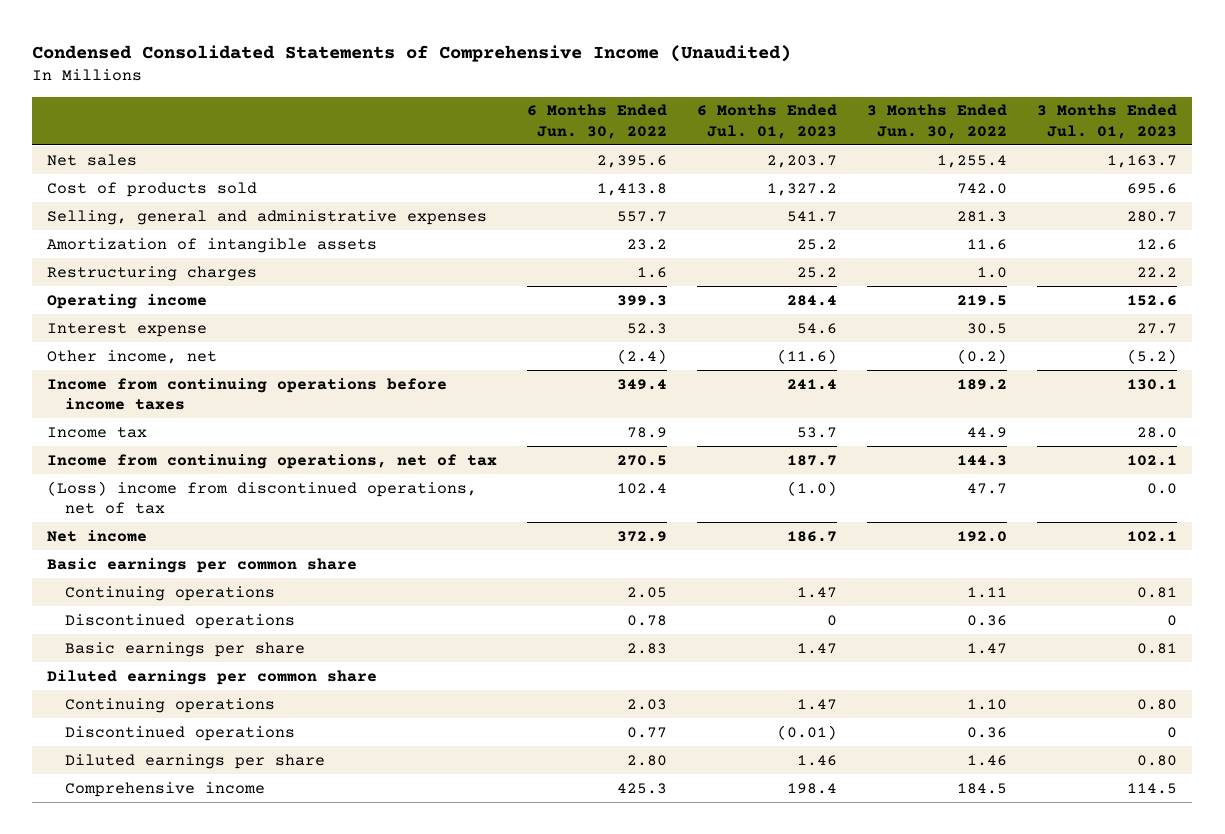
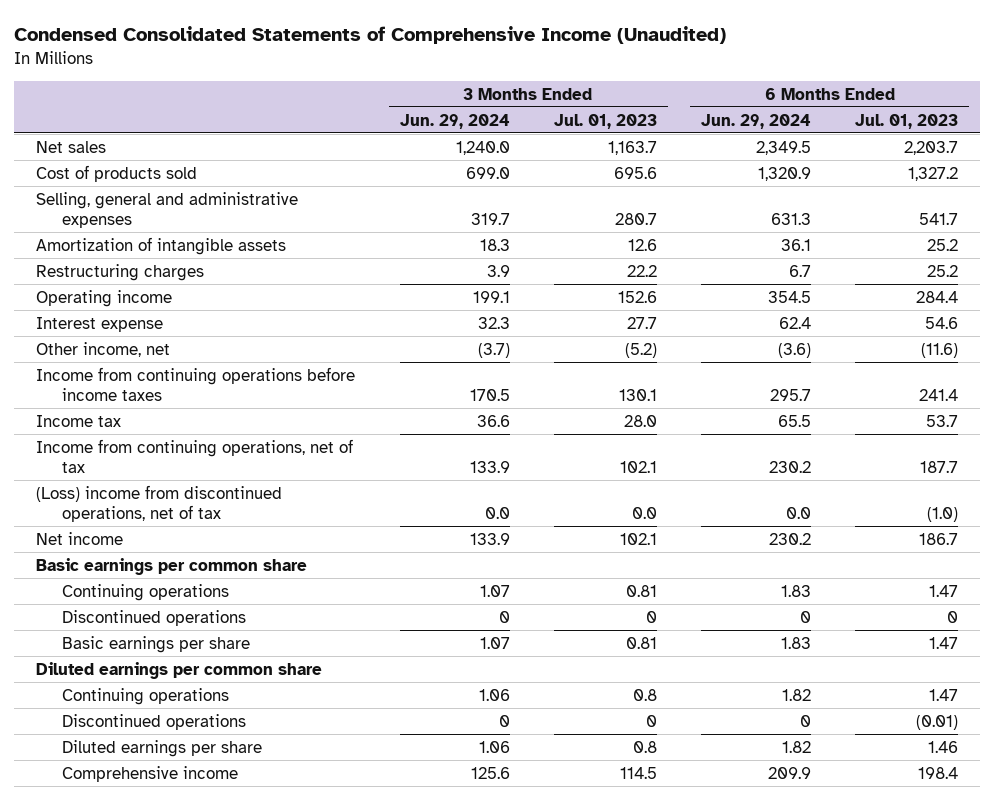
[527,104,668,139] 6 Months Ended Jun. 30, 2022 -> none
[867,104,1008,139] 3 Months Ended Jun. 30, 2022 -> none
none -> [399,113,510,129] Jun. 29, 2024
none -> [701,113,812,129] Jun. 29, 2024
[1137,698,1178,710] 0.80 -> [632,688,657,701] 0.8
[1137,754,1178,766] 0.80 -> [632,740,657,753] 0.8

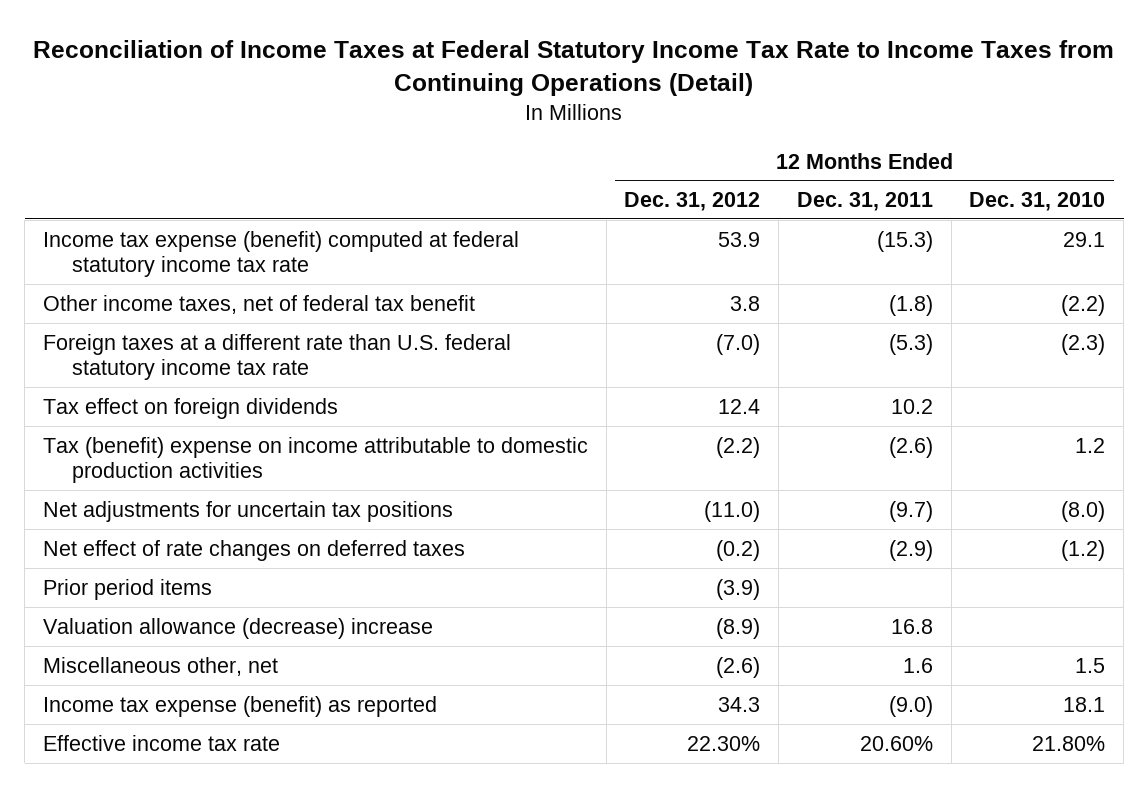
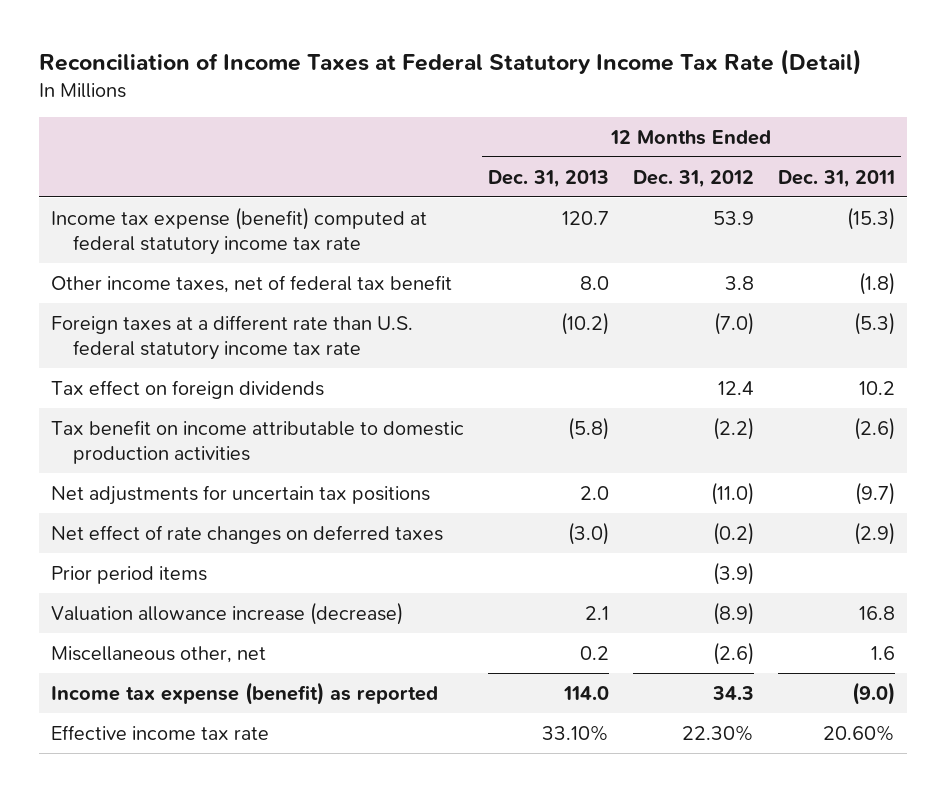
[33,39,1115,97] Reconciliation of Income Taxes at Federal Statutory Income Tax Rate to Income Taxes from Continuing Operations (Detail) -> [38,48,862,75] Reconciliation of Income Taxes at Federal Statutory Income Tax Rate (Detail)
[969,192,1106,212] Dec. 31, 2010 -> none
none -> [487,169,609,188] Dec. 31, 2013
[42,436,588,483] Tax (benefit) expense on income attributable to domestic production activities -> [50,419,464,465] Tax benefit on income attributable to domestic production activities
[42,617,433,639] Valuation allowance (decrease) increase -> [50,601,403,625] Valuation allowance increase (decrease)

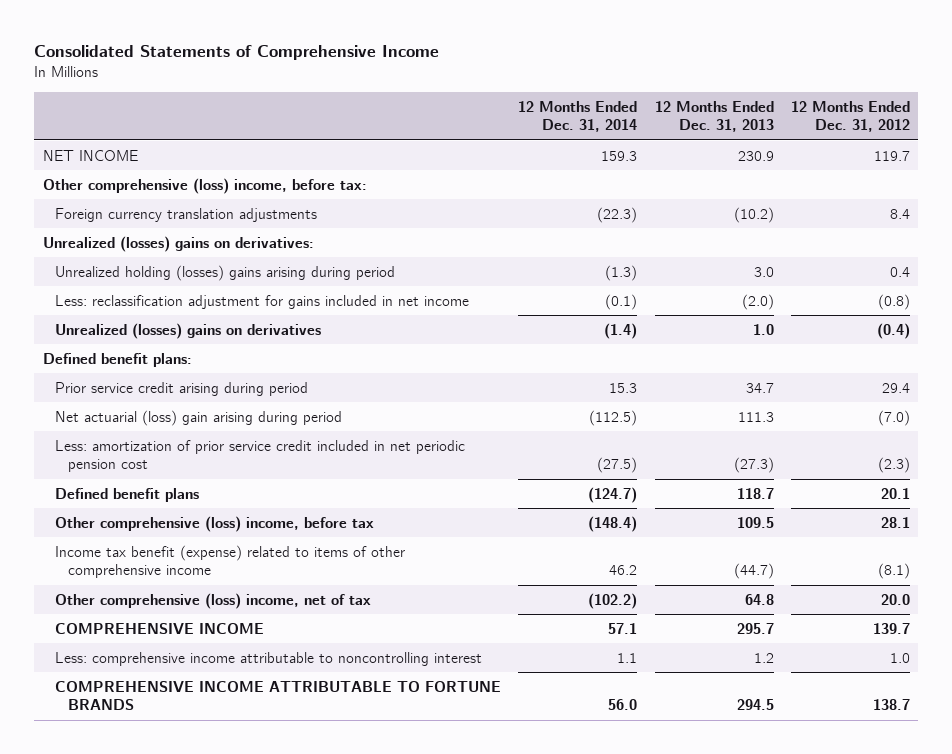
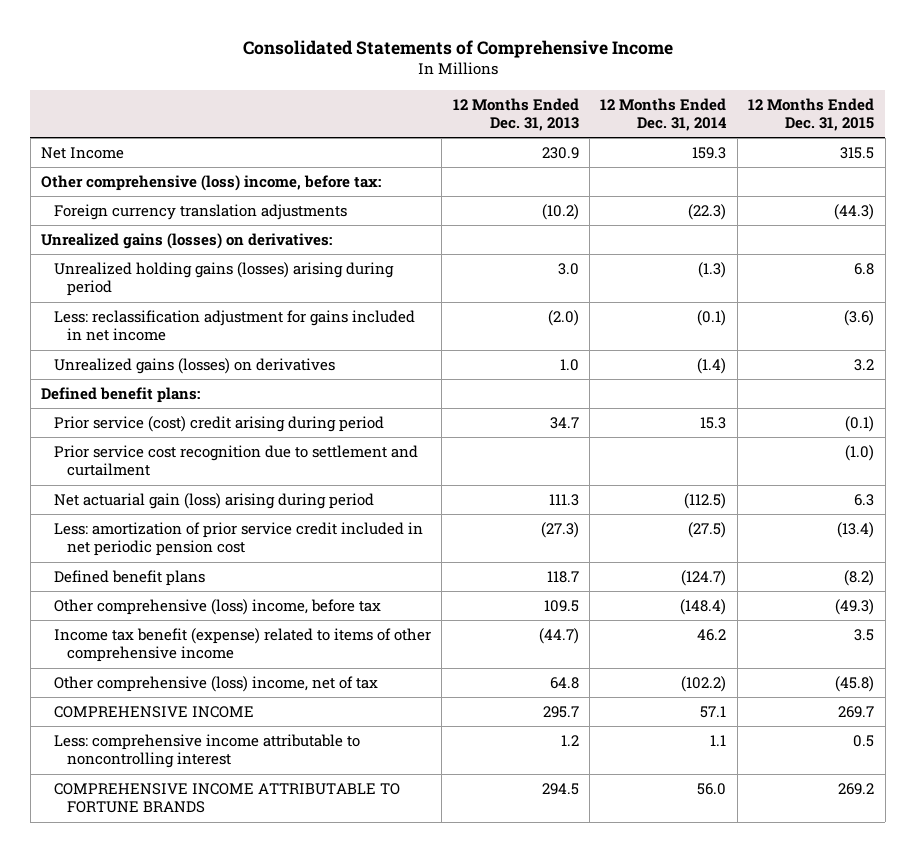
[790,101,910,133] 12 Months Ended Dec. 31, 2012 -> none
none -> [748,97,875,131] 12 Months Ended Dec. 31, 2015
[42,149,138,161] NET INCOME -> [40,147,124,160] Net Income
[42,235,314,252] Unrealized (losses) gains on derivatives: -> [40,233,332,250] Unrealized gains (losses) on derivatives:
[55,264,396,281] Unrealized holding (losses) gains arising during period -> [54,262,395,297] Unrealized holding gains (losses) arising during period
[55,322,322,339] Unrealized (losses) gains on derivatives -> [54,358,336,375] Unrealized gains (losses) on derivatives
[55,381,309,396] Prior service credit arising during period -> [54,416,385,433] Prior service (cost) credit arising during period
none -> [54,445,419,477] Prior service cost recognition due to settlement and curtailment
[55,409,343,426] Net actuarial (loss) gain arising during period -> [54,493,375,510] Net actuarial gain (loss) arising during period

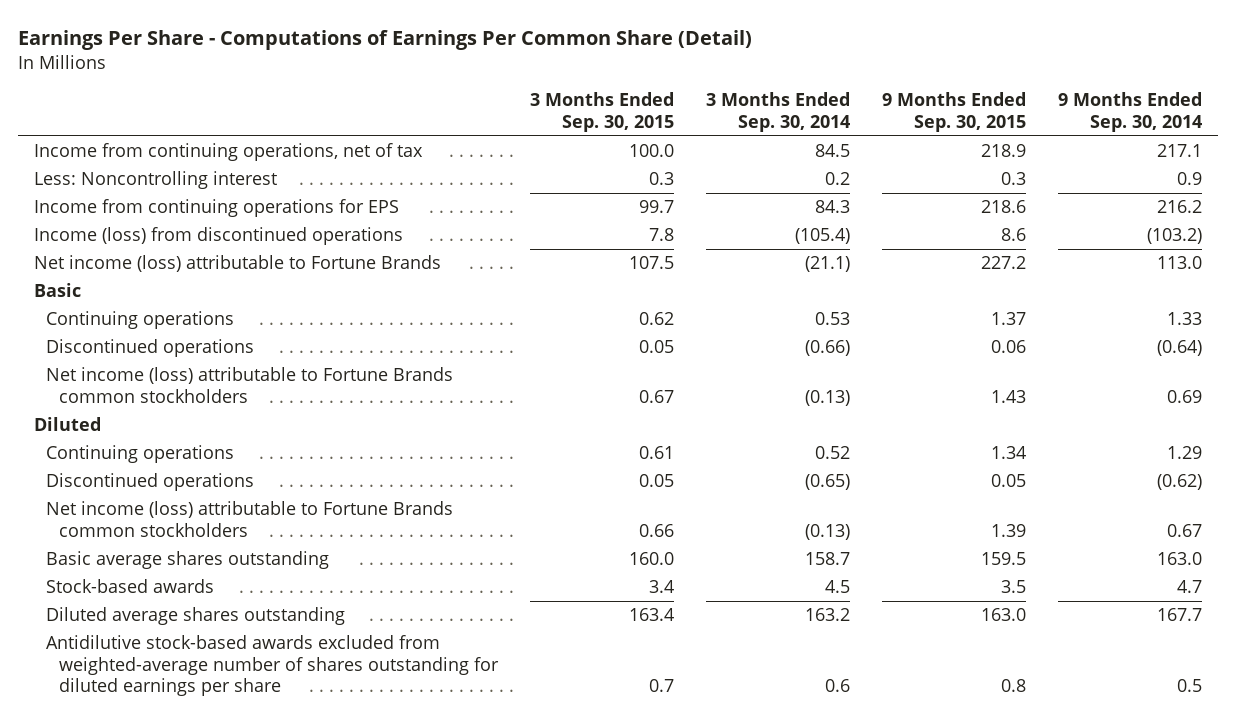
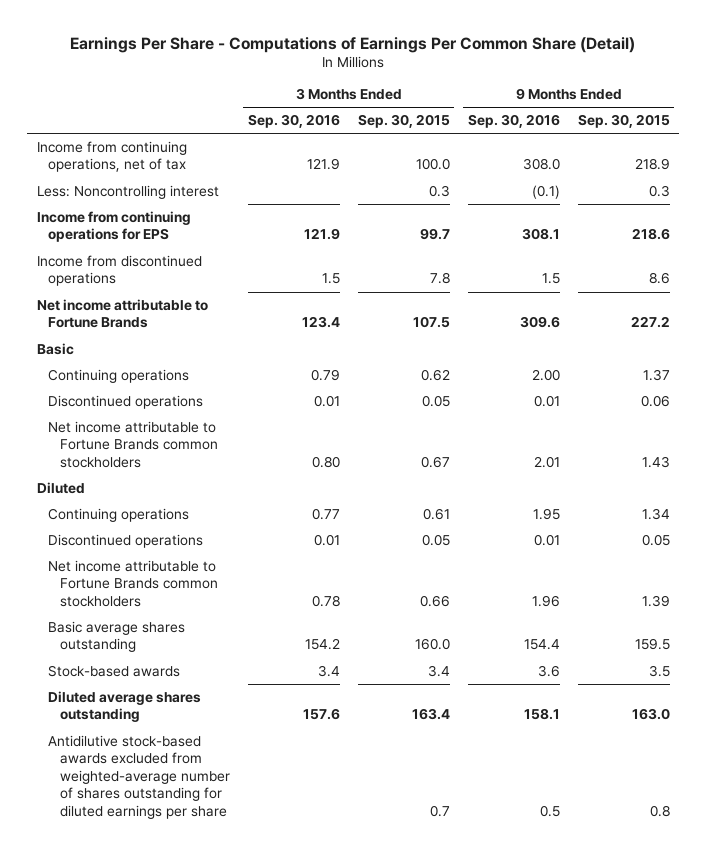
[705,92,850,132] 3 Months Ended Sep. 30, 2014 -> none
[1057,92,1202,132] 9 Months Ended Sep. 30, 2014 -> none
none -> [247,114,340,129] Sep. 30, 2016
none -> [467,114,560,129] Sep. 30, 2016
[33,227,403,246] Income (loss) from discontinued operations -> [36,254,202,287] Income from discontinued operations
[33,255,441,273] Net income (loss) attributable to Fortune Brands -> [36,298,208,329] Net income attributable to Fortune Brands
[46,367,454,403] Net income (loss) attributable to Fortune Brands common stockholders -> [48,420,218,468] Net income attributable to Fortune Brands common stockholders
[46,501,454,537] Net income (loss) attributable to Fortune Brands common stockholders -> [48,559,218,607] Net income attributable to Fortune Brands common stockholders

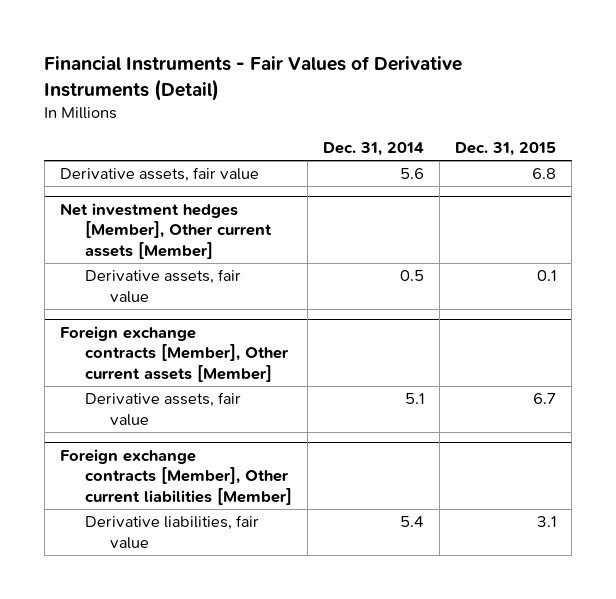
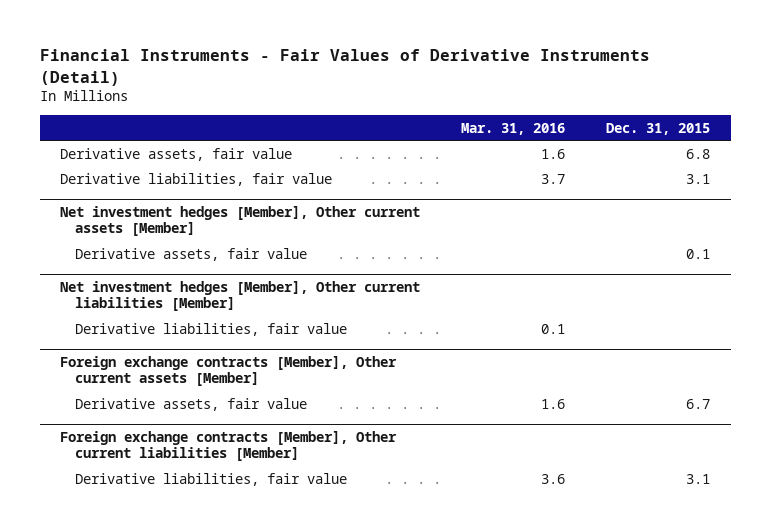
[323,142,425,157] Dec. 31, 2014 -> none
none -> [461,122,566,135] Mar. 31, 2016
none -> [60,172,333,186] Derivative liabilities, fair value
none -> [60,280,421,312] Net investment hedges [Member], Other current liabilities [Member]
none -> [74,322,347,336] Derivative liabilities, fair value

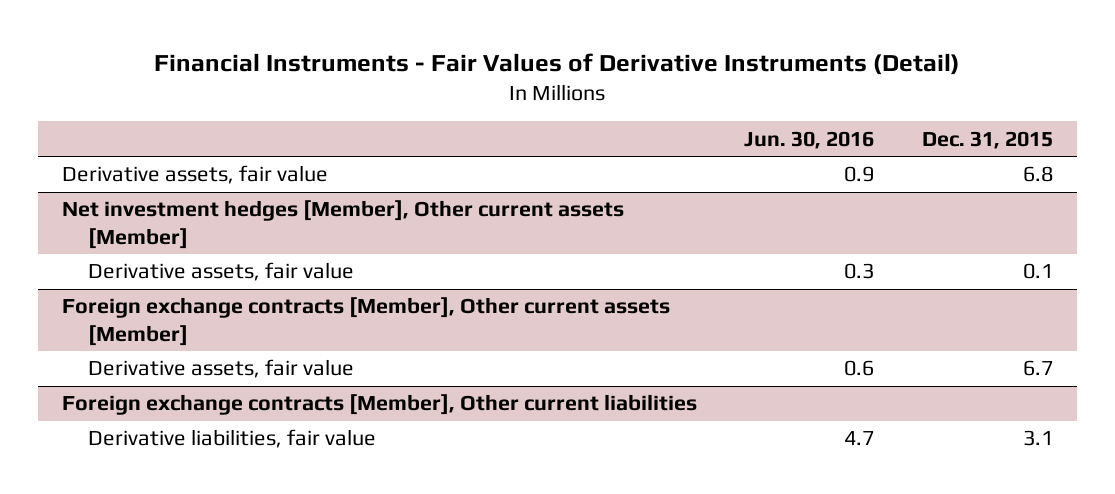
[461,122,566,135] Mar. 31, 2016 -> none
none -> [744,130,875,149] Jun. 30, 2016
[60,172,333,186] Derivative liabilities, fair value -> none
[60,280,421,312] Net investment hedges [Member], Other current liabilities [Member] -> none
[74,322,347,336] Derivative liabilities, fair value -> none
[60,430,398,462] Foreign exchange contracts [Member], Other current liabilities [Member] -> [61,394,697,416] Foreign exchange contracts [Member], Other current liabilities

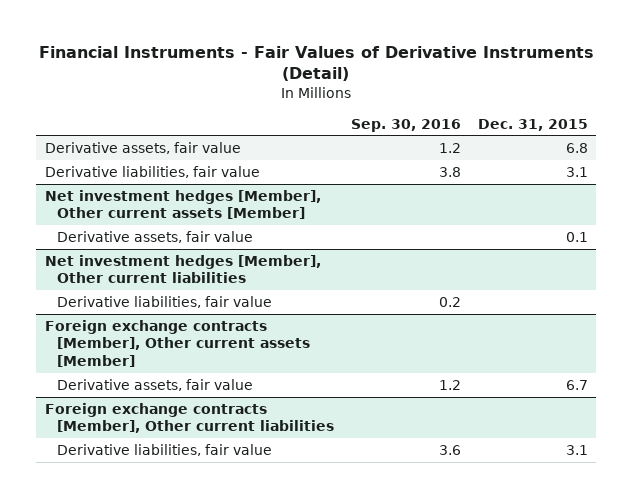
[744,130,875,149] Jun. 30, 2016 -> none
none -> [350,118,461,132] Sep. 30, 2016
none -> [44,166,260,179] Derivative liabilities, fair value
none -> [44,255,321,284] Net investment hedges [Member], Other current liabilities
none -> [56,296,272,309] Derivative liabilities, fair value

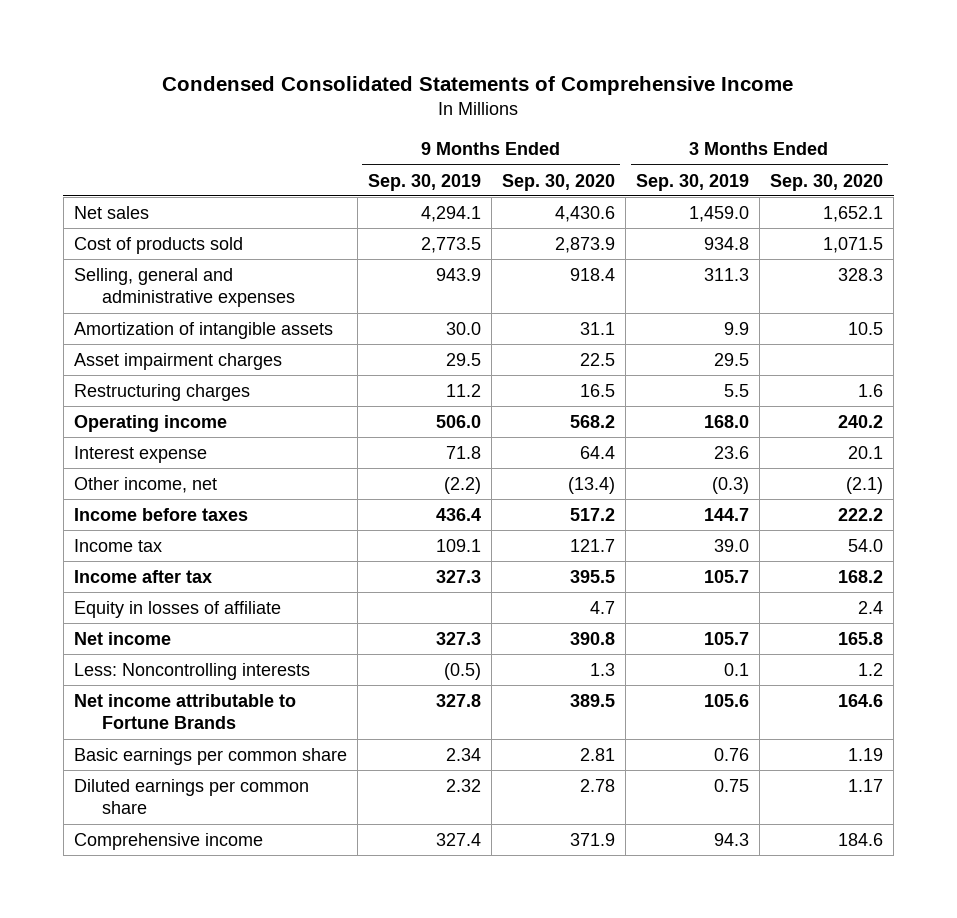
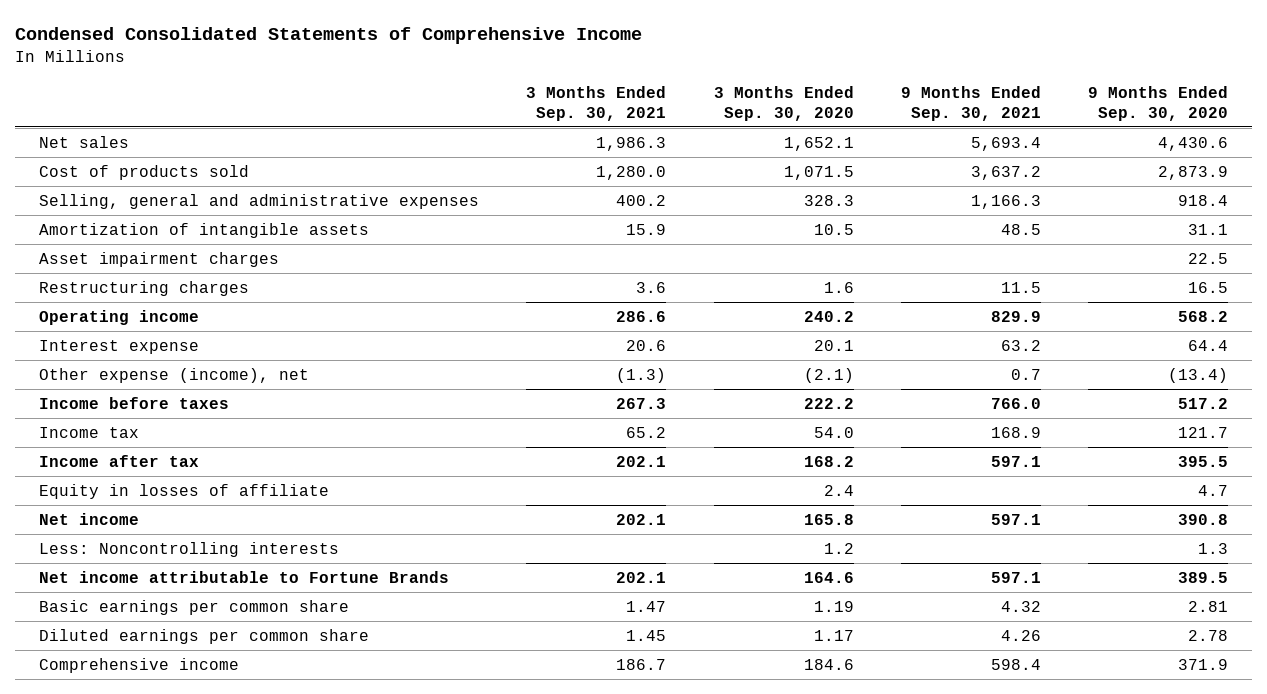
[367,173,481,191] Sep. 30, 2019 -> none
[635,173,749,191] Sep. 30, 2019 -> none
none -> [526,85,667,121] 3 Months Ended Sep. 30, 2021
none -> [901,85,1042,121] 9 Months Ended Sep. 30, 2021
[73,476,217,493] Other income, net -> [38,367,309,383] Other expense (income), net

